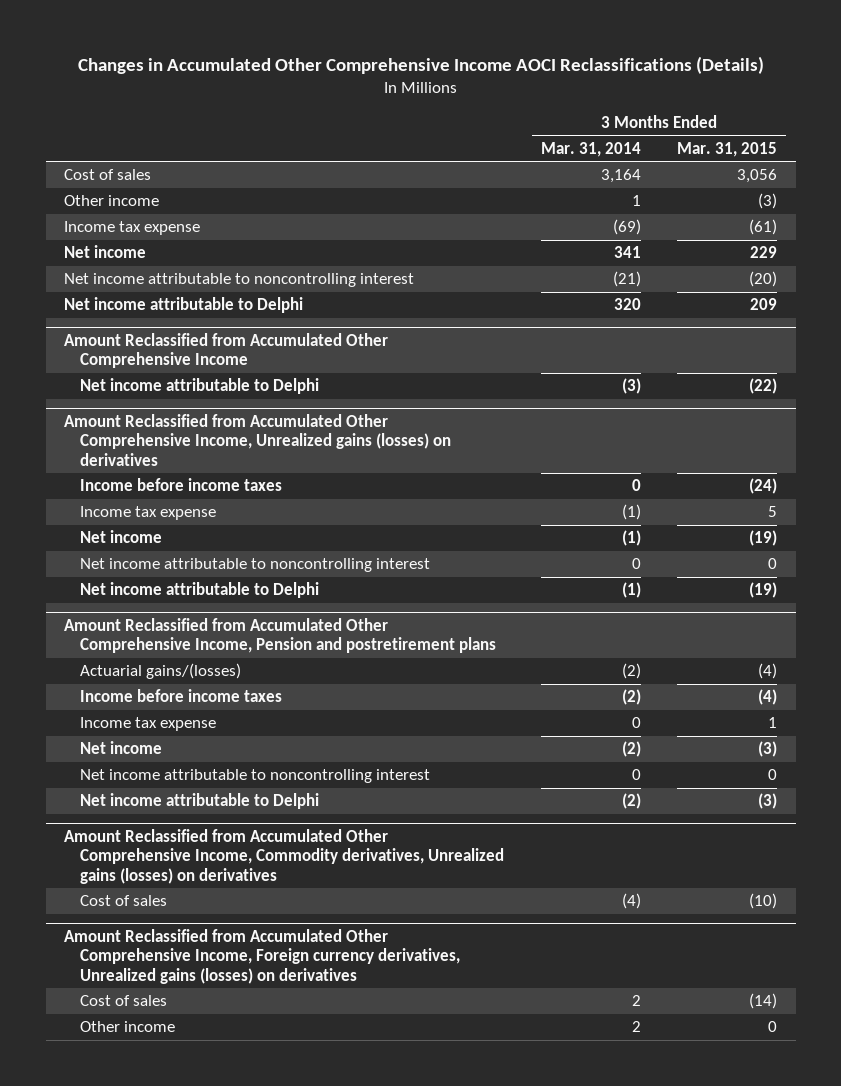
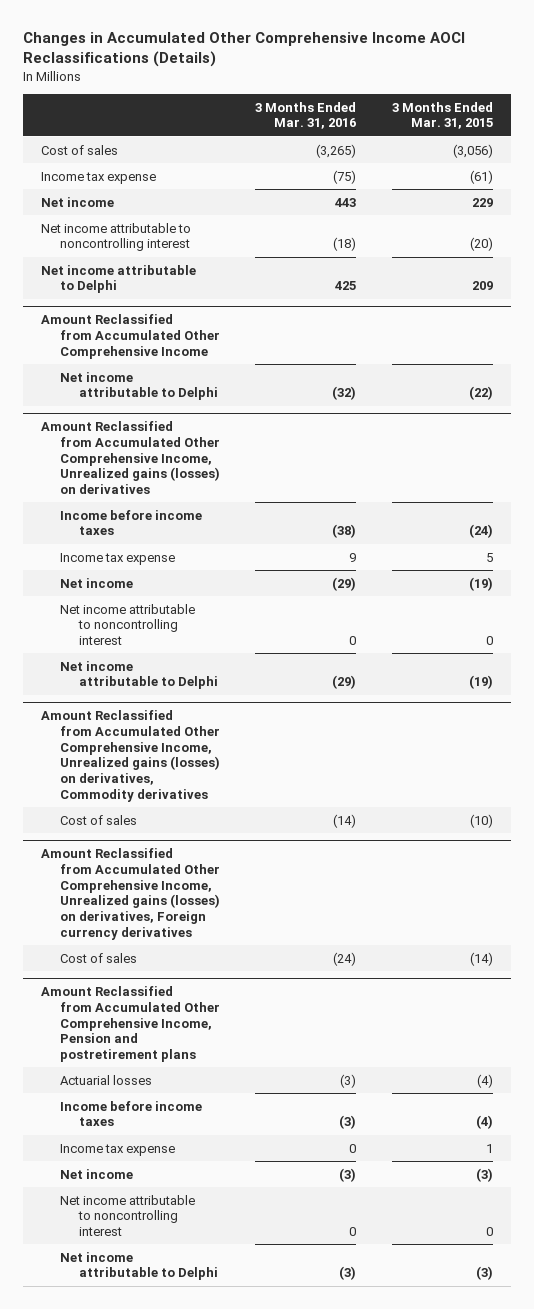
[540,141,641,157] Mar. 31, 2014 -> none
none -> [255,101,357,130] 3 Months Ended Mar. 31, 2016
[64,195,160,207] Other income -> none
[737,169,778,184] 3,056 -> [453,143,494,158] (3,056)
none -> [40,710,220,802] Amount Reclassified from Accumulated Other Comprehensive Income, Unrealized gains (losses) on derivatives, Commodity derivatives
none -> [59,814,137,825] Cost of sales
none -> [40,848,220,940] Amount Reclassified from Accumulated Other Comprehensive Income, Unrealized gains (losses) on derivatives, Foreign currency derivatives
none -> [59,952,137,963] Cost of sales
[80,663,242,680] Actuarial gains/(losses) -> [59,1074,152,1085] Actuarial losses
[64,828,505,884] Amount Reclassified from Accumulated Other Comprehensive Income, Commodity derivatives, Unrealized gains (losses) on derivatives -> none
[80,895,168,907] Cost of sales -> none
[64,928,461,984] Amount Reclassified from Accumulated Other Comprehensive Income, Foreign currency derivatives, Unrealized gains (losses) on derivatives -> none
[80,995,168,1007] Cost of sales -> none
[80,1021,176,1033] Other income -> none

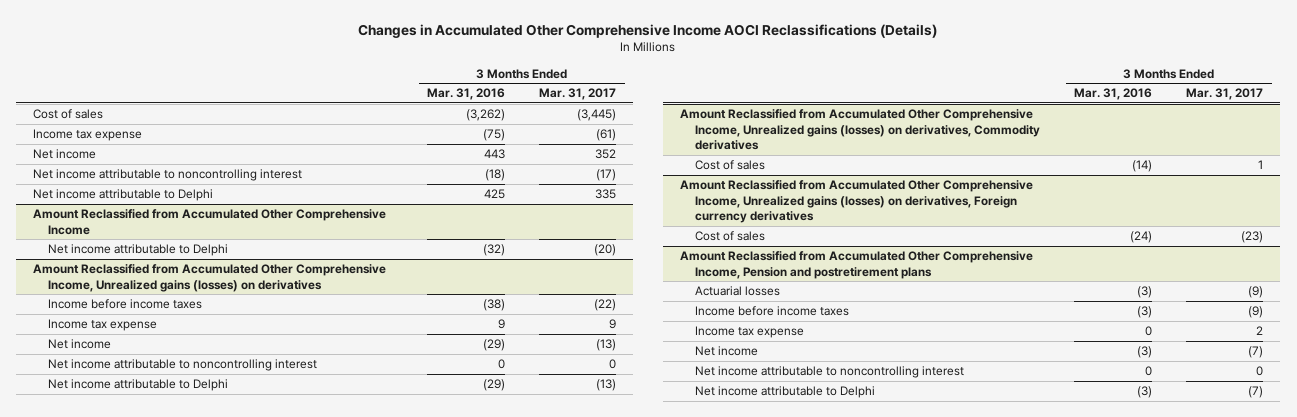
[392,101,494,130] 3 Months Ended Mar. 31, 2015 -> none
none -> [539,88,617,101] Mar. 31, 2017
[316,143,357,158] (3,265) -> [466,109,506,122] (3,262)

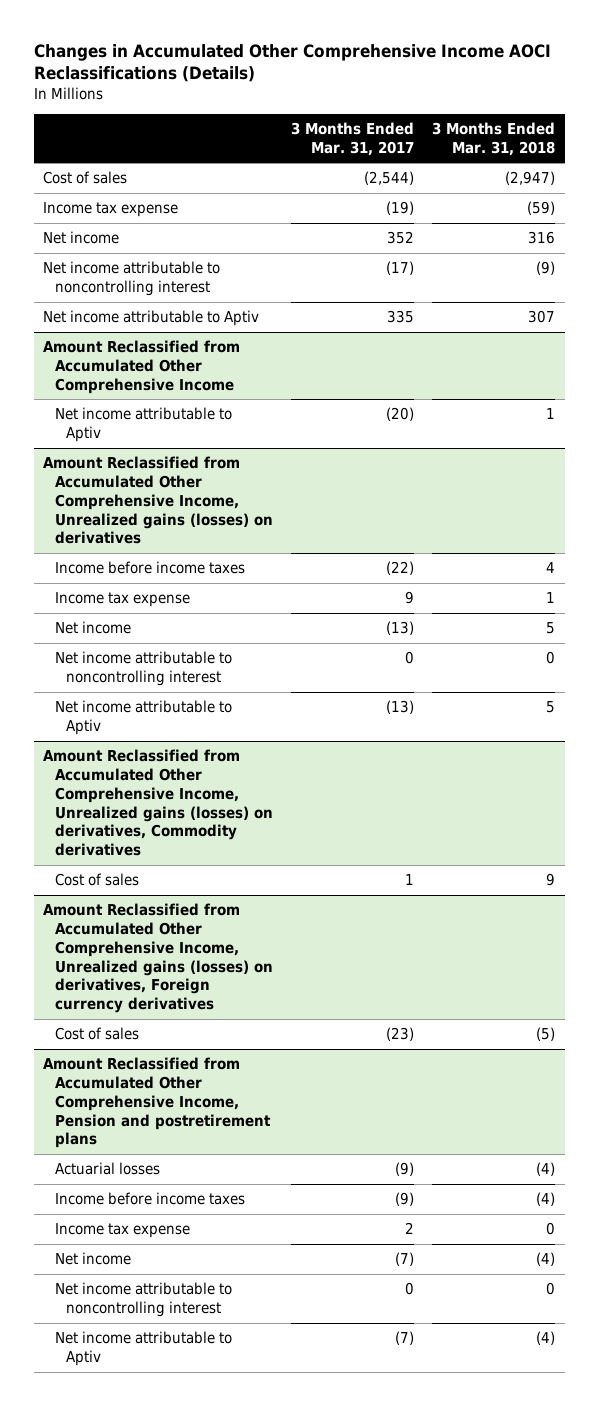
[427,88,506,101] Mar. 31, 2016 -> none
none -> [432,121,556,156] 3 Months Ended Mar. 31, 2018
[577,109,617,122] (3,445) -> [363,171,414,186] (2,544)
[596,129,617,142] (61) -> [385,201,414,216] (19)
[33,189,214,202] Net income attributable to Delphi -> [43,310,260,327] Net income attributable to Aptiv
[48,244,229,257] Net income attributable to Delphi -> [54,407,232,442] Net income attributable to Aptiv
[48,379,229,392] Net income attributable to Delphi -> [54,700,232,735] Net income attributable to Aptiv
[695,386,876,399] Net income attributable to Delphi -> [54,1331,232,1366] Net income attributable to Aptiv

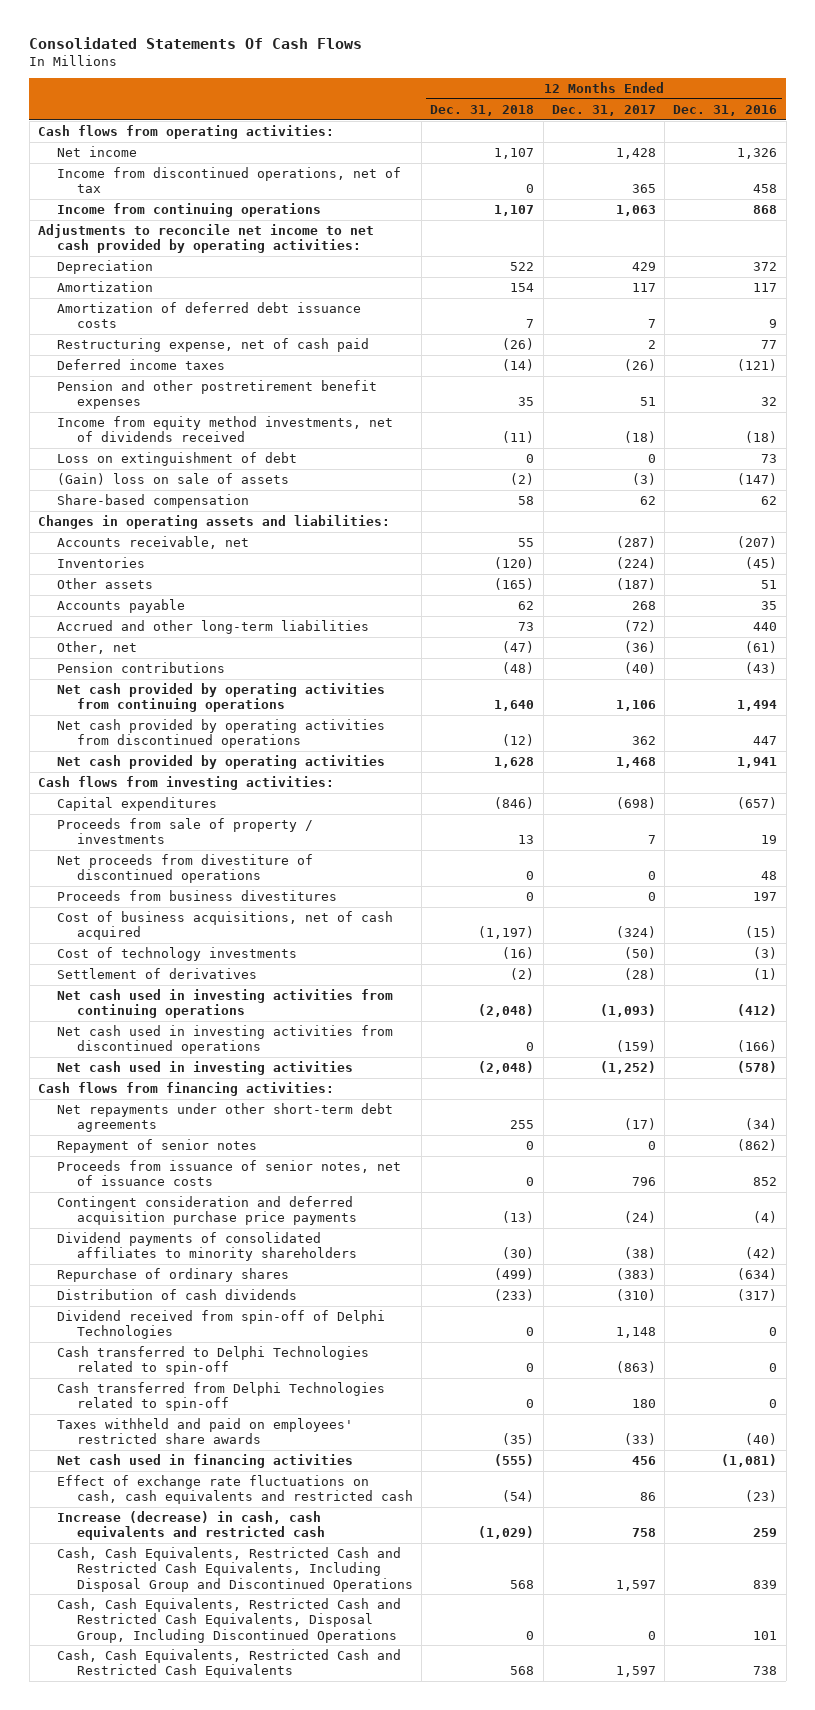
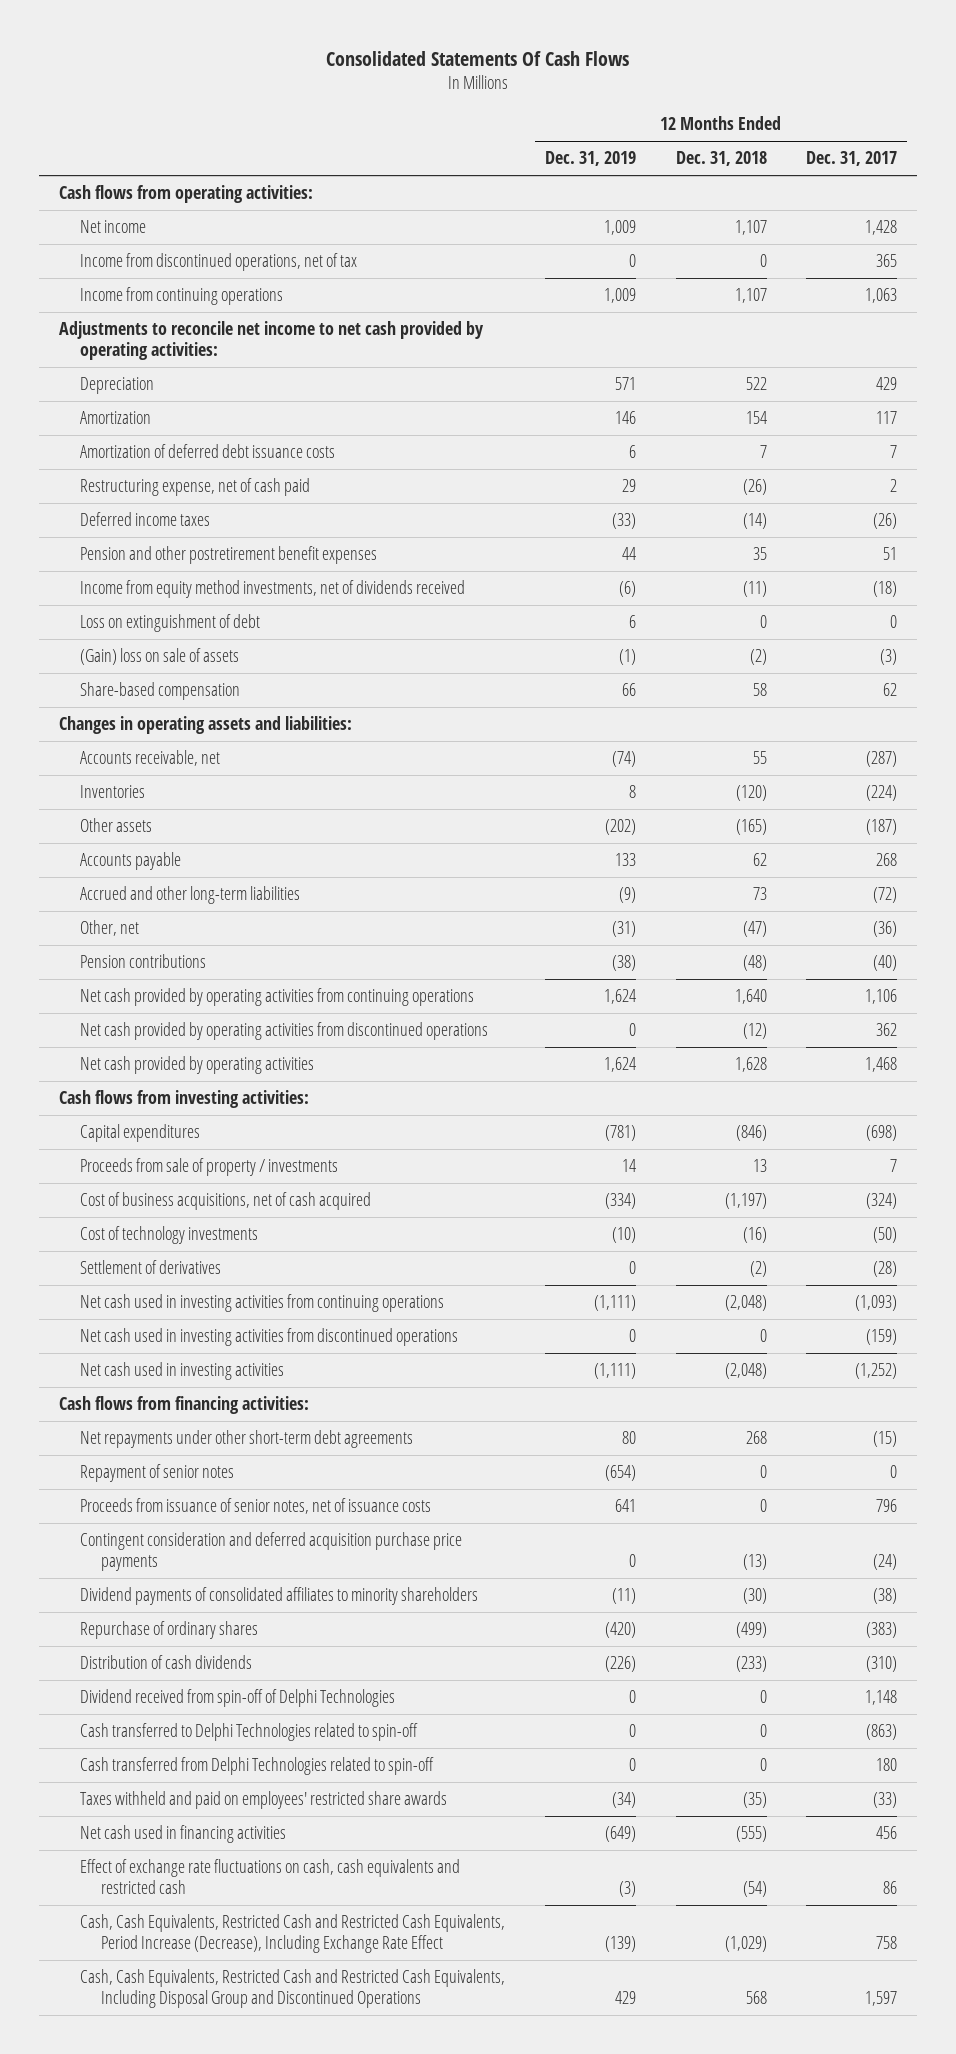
[673,104,778,116] Dec. 31, 2016 -> none
none -> [544,151,636,167] Dec. 31, 2019
[57,853,314,884] Net proceeds from divestiture of discontinued operations -> none
[57,889,338,901] Proceeds from business divestitures -> none
[510,1120,535,1130] 255 -> [745,1431,767,1445] 268
[623,1118,656,1131] (17) -> [873,1431,898,1448] (15)
[57,1510,325,1541] Increase (decrease) in cash, cash equivalents and restricted cash -> [79,1914,505,1954] Cash, Cash Equivalents, Restricted Cash and Restricted Cash Equivalents, Period Increase (Decrease), Including Exchange Rate Effect
[57,1597,402,1643] Cash, Cash Equivalents, Restricted Cash and Restricted Cash Equivalents, Disposal Group, Including Discontinued Operations -> none
[57,1648,402,1679] Cash, Cash Equivalents, Restricted Cash and Restricted Cash Equivalents -> none

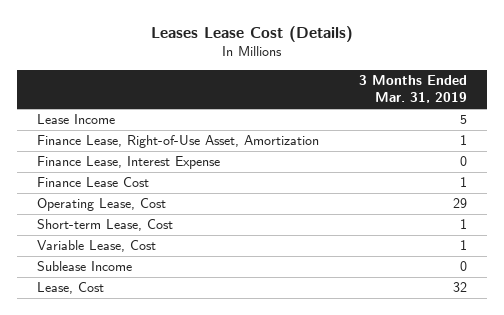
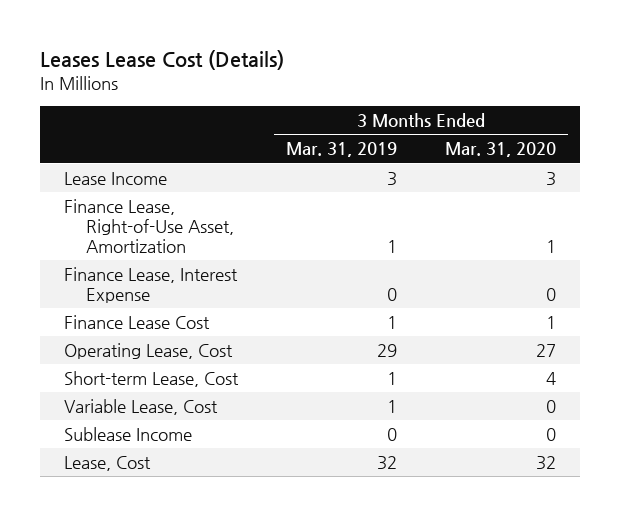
none -> [444,142,556,158] Mar. 31, 2020
[459,115,467,125] 5 -> [387,172,398,187] 3

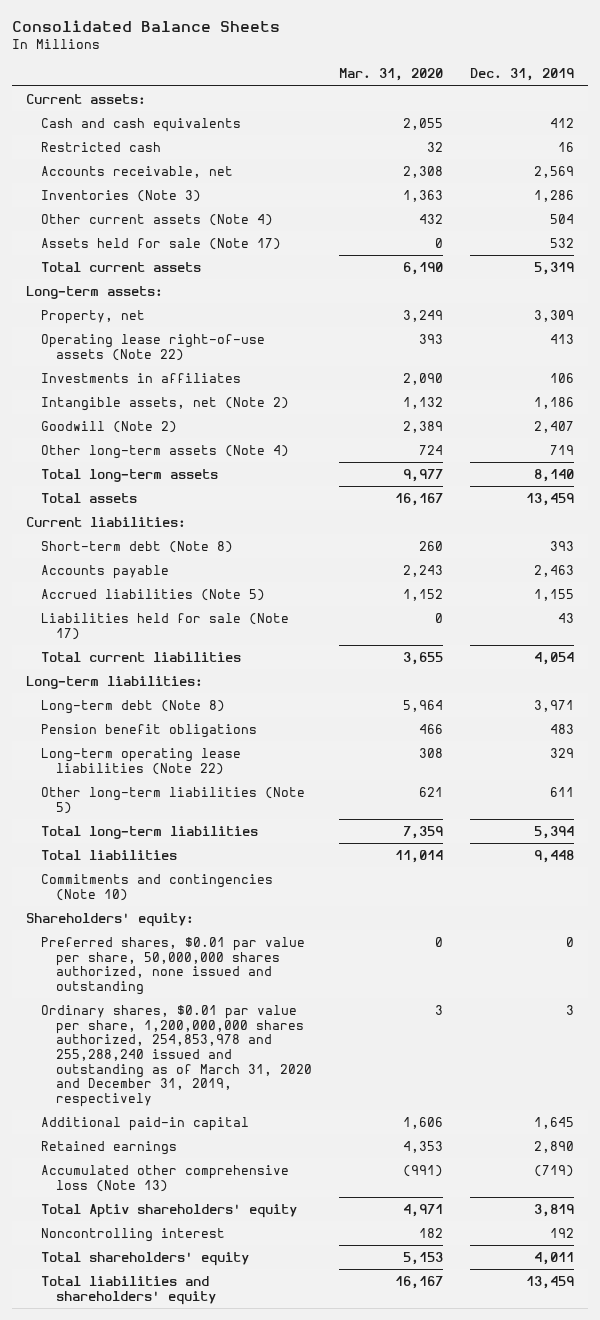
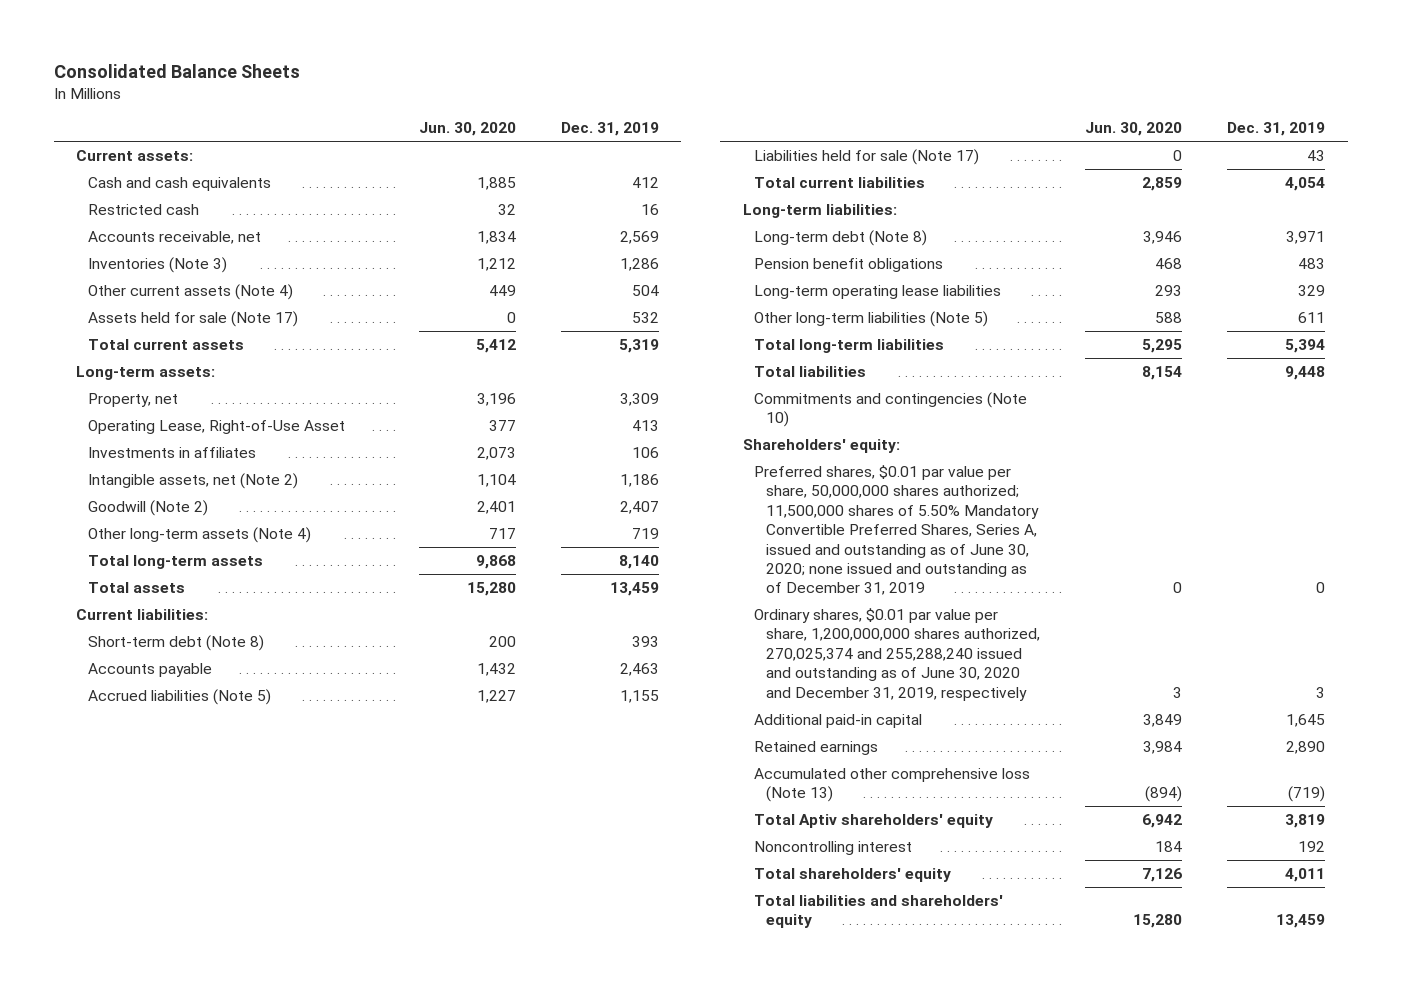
[339,68,444,82] Mar. 31, 2020 -> none
none -> [418,122,516,137] Jun. 30, 2020
[40,333,265,361] Operating lease right-of-use assets (Note 22) -> [88,419,346,434] Operating Lease, Right-of-Use Asset
[40,747,241,775] Long-term operating lease liabilities (Note 22) -> [754,284,1002,299] Long-term operating lease liabilities
[40,936,305,995] Preferred shares, $0.01 par value per share, 50,000,000 shares authorized, none issued and outstanding -> [754,464,1039,596] Preferred shares, $0.01 par value per share, 50,000,000 shares authorized; 11,500,000 shares of 5.50% Mandatory Convertible Preferred Shares, Series A, issued and outstanding as of June 30, 2020; none issued and outstanding as of December 31, 2019
[40,1004,313,1107] Ordinary shares, $0.01 par value per share, 1,200,000,000 shares authorized, 254,853,978 and 255,288,240 issued and outstanding as of March 31, 2020 and December 31, 2019, respectively -> [754,607,1040,701] Ordinary shares, $0.01 par value per share, 1,200,000,000 shares authorized, 270,025,374 and 255,288,240 issued and outstanding as of June 30, 2020 and December 31, 2019, respectively

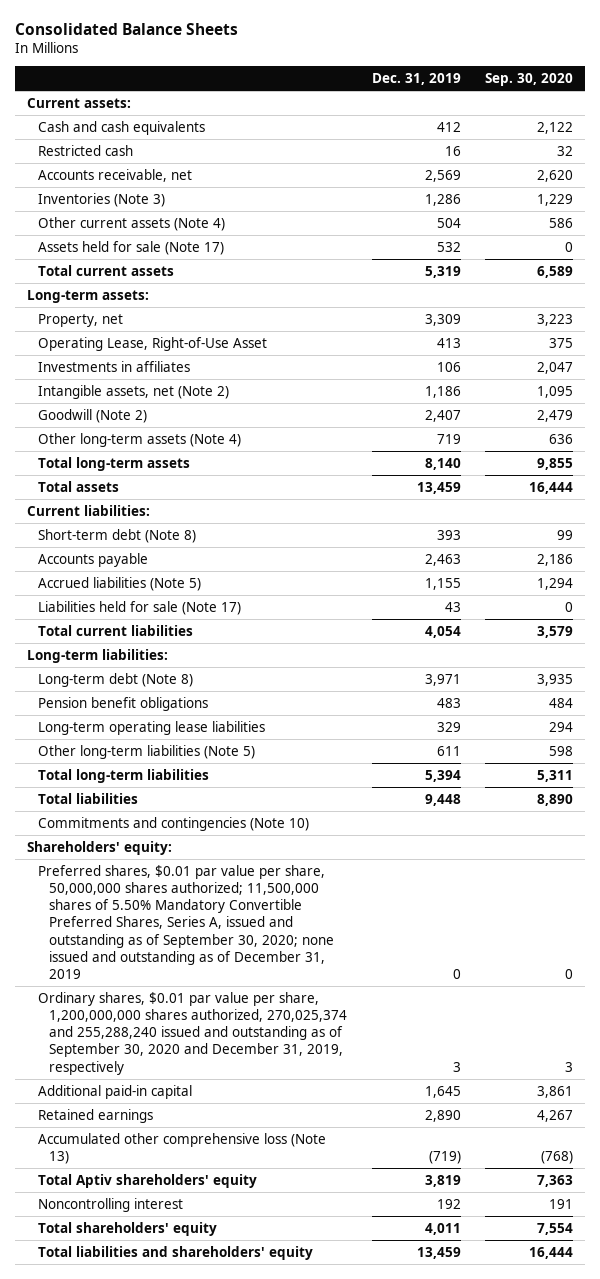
[418,122,516,137] Jun. 30, 2020 -> none
none -> [484,73,573,87] Sep. 30, 2020
[754,464,1039,596] Preferred shares, $0.01 par value per share, 50,000,000 shares authorized; 11,500,000 shares of 5.50% Mandatory Convertible Preferred Shares, Series A, issued and outstanding as of June 30, 2020; none issued and outstanding as of December 31, 2019 -> [37,864,335,979] Preferred shares, $0.01 par value per share, 50,000,000 shares authorized; 11,500,000 shares of 5.50% Mandatory Convertible Preferred Shares, Series A, issued and outstanding as of September 30, 2020; none issued and outstanding as of December 31, 2019
[754,607,1040,701] Ordinary shares, $0.01 par value per share, 1,200,000,000 shares authorized, 270,025,374 and 255,288,240 issued and outstanding as of June 30, 2020 and December 31, 2019, respectively -> [37,991,348,1075] Ordinary shares, $0.01 par value per share, 1,200,000,000 shares authorized, 270,025,374 and 255,288,240 issued and outstanding as of September 30, 2020 and December 31, 2019, respectively

